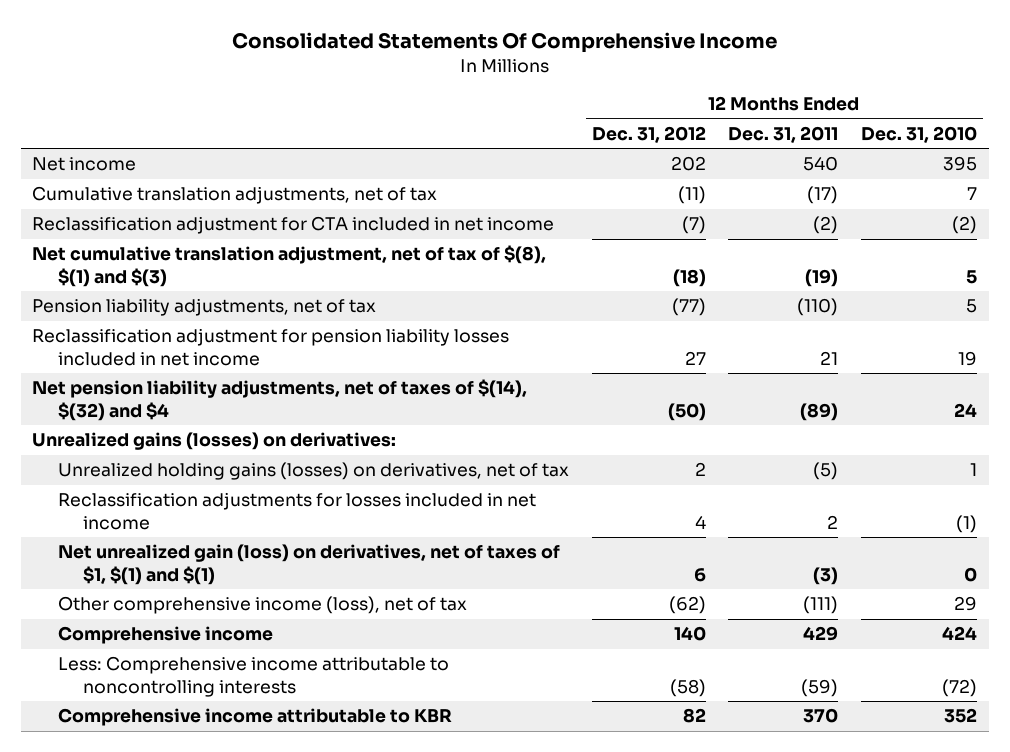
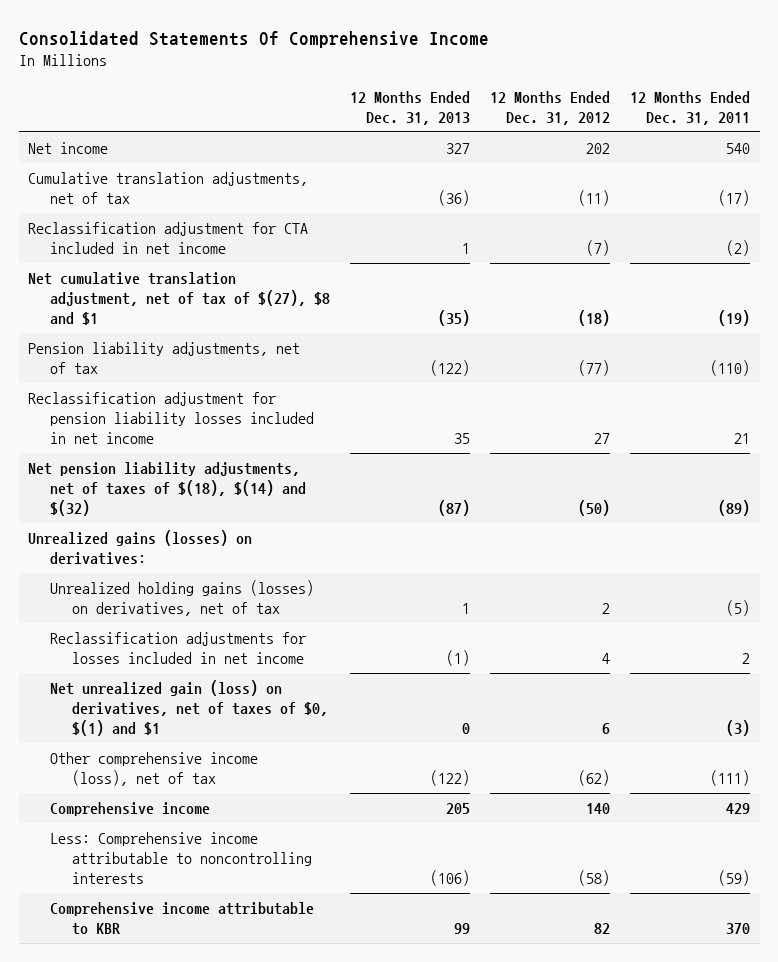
[861,125,978,143] Dec. 31, 2010 -> none
none -> [350,90,471,125] 12 Months Ended Dec. 31, 2013
[32,245,547,287] Net cumulative translation adjustment, net of tax of $(8), $(1) and $(3) -> [28,272,331,326] Net cumulative translation adjustment, net of tax of $(27), $8 and $1
[32,379,528,421] Net pension liability adjustments, net of taxes of $(14), $(32) and $4 -> [28,462,307,517] Net pension liability adjustments, net of taxes of $(18), $(14) and $(32)
[57,544,560,585] Net unrealized gain (loss) on derivatives, net of taxes of $1, $(1) and $(1) -> [50,680,329,737] Net unrealized gain (loss) on derivatives, net of taxes of $0, $(1) and $1

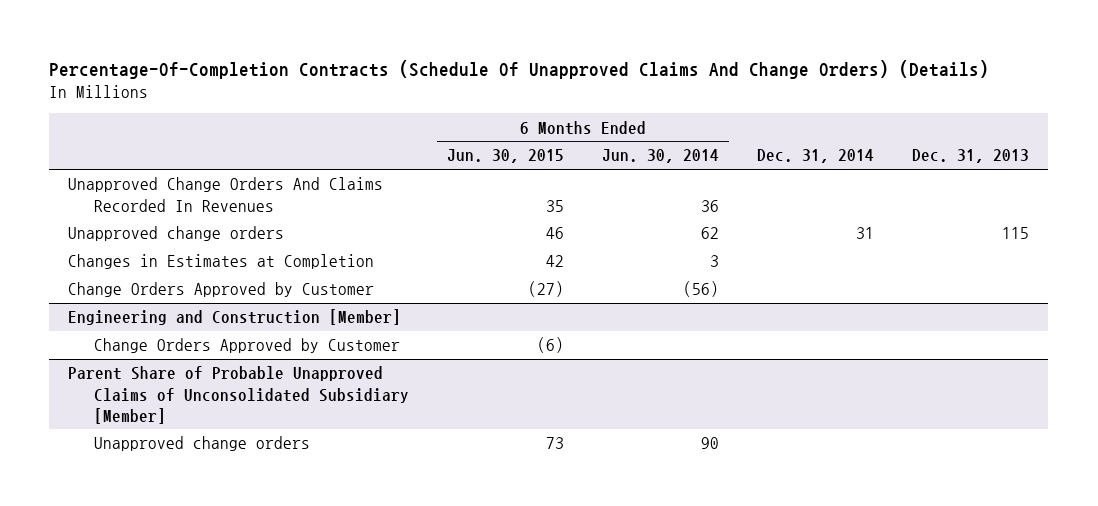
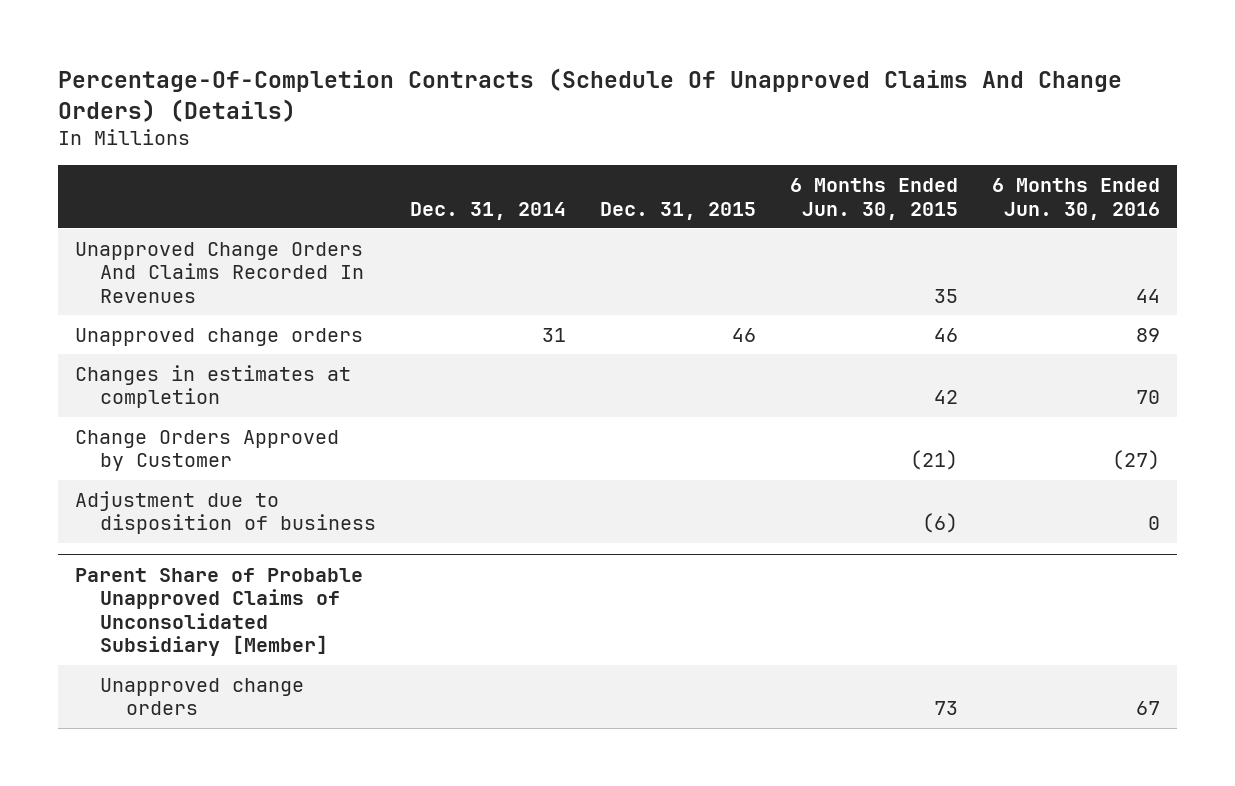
[602,149,720,164] Jun. 30, 2014 -> none
[912,149,1030,164] Dec. 31, 2013 -> none
none -> [600,201,757,220] Dec. 31, 2015
none -> [992,177,1161,220] 6 Months Ended Jun. 30, 2016
[68,309,402,326] Engineering and Construction [Member] -> none
[93,338,400,354] Change Orders Approved by Customer -> none
[68,254,375,270] Changes in Estimates at Completion -> [74,364,351,409] Changes in estimates at completion
[527,281,564,298] (27) -> [910,450,959,471] (21)
none -> [74,490,377,535] Adjustment due to disposition of business

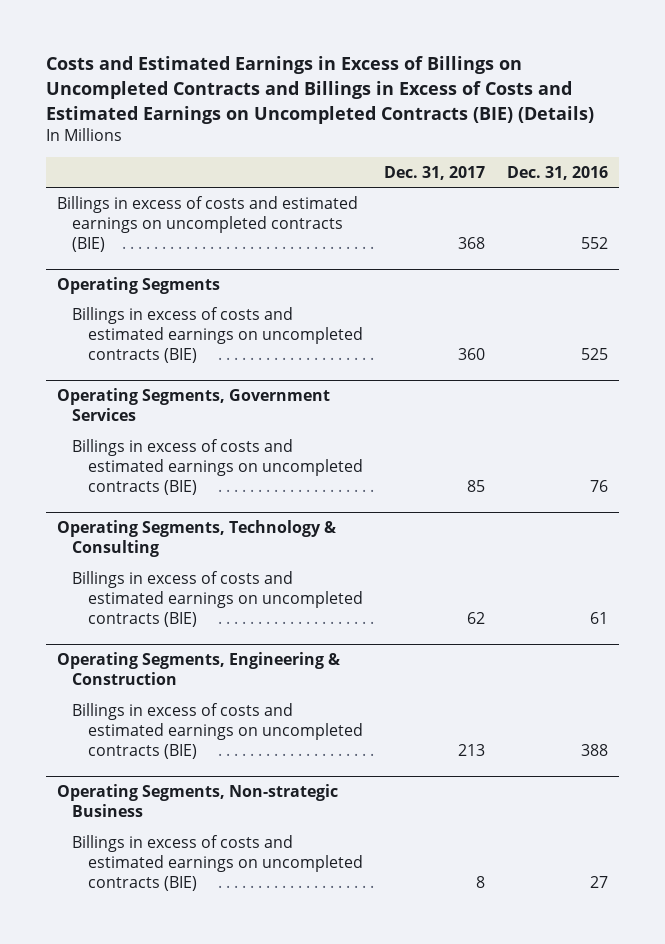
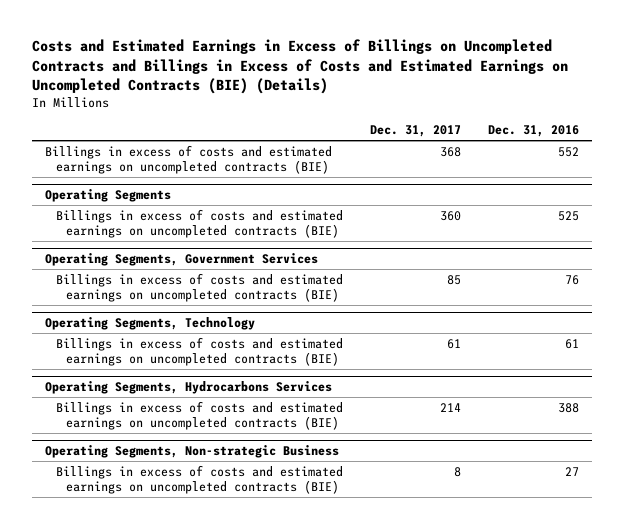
[56,651,340,685] Operating Segments, Engineering & Construction -> none
[56,519,336,557] Operating Segments, Technology & Consulting -> [45,317,256,331] Operating Segments, Technology
[467,612,486,625] 62 -> [446,338,461,349] 61
none -> [45,381,333,395] Operating Segments, Hydrocarbons Services
[458,744,486,757] 213 -> [439,402,461,412] 214

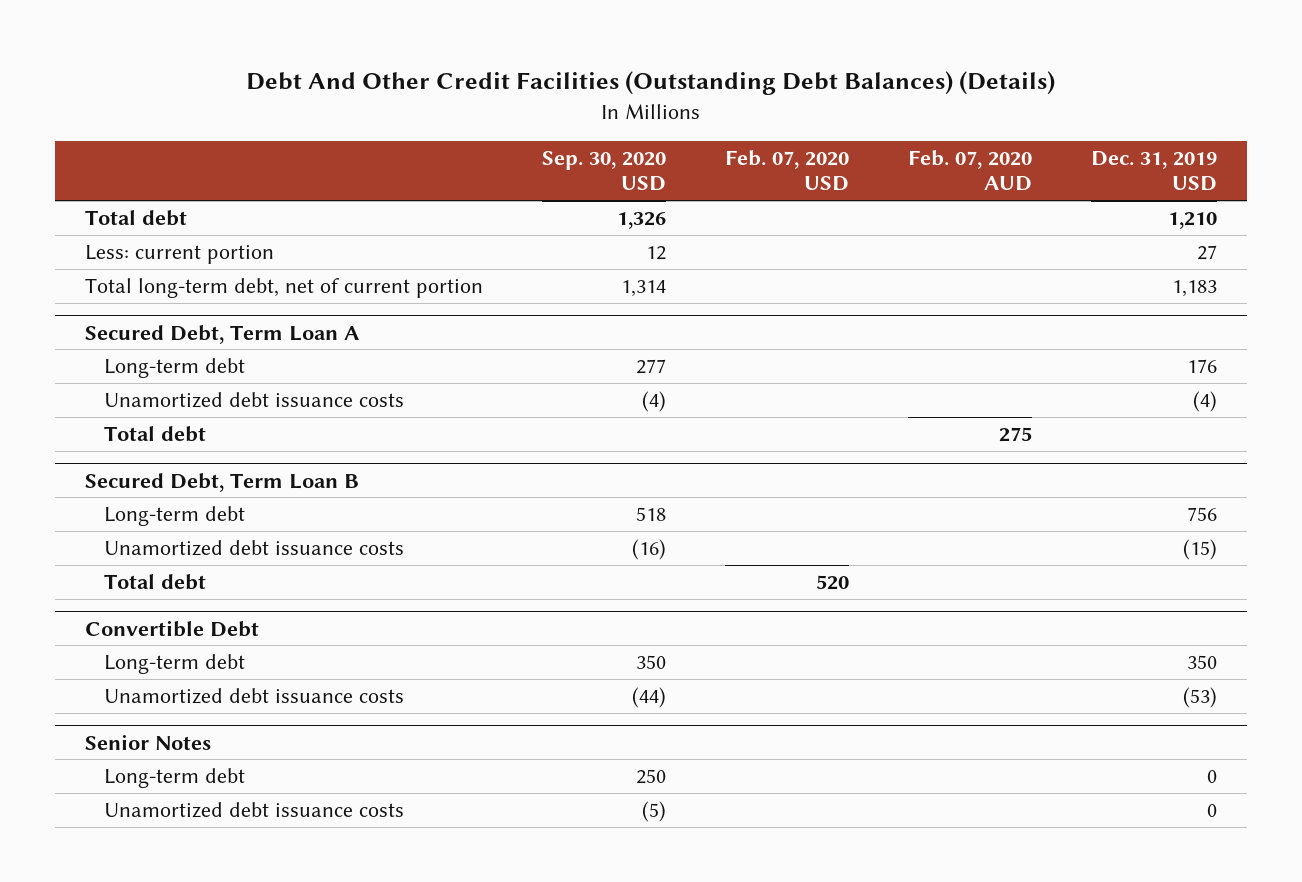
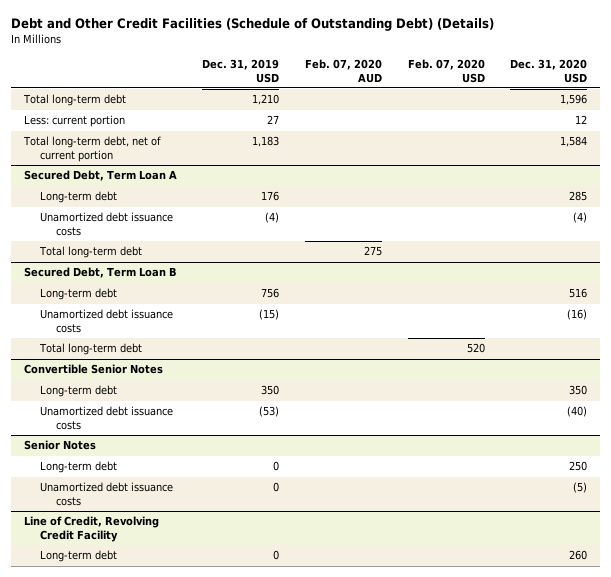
[246,71,1056,96] Debt And Other Credit Facilities (Outstanding Debt Balances) (Details) -> [10,18,494,32] Debt and Other Credit Facilities (Schedule of Outstanding Debt) (Details)
[542,150,667,192] Sep. 30, 2020 USD -> none
none -> [510,59,588,83] Dec. 31, 2020 USD
[85,209,188,226] Total debt -> [22,94,126,107] Total long-term debt
[104,425,207,442] Total debt -> [39,246,143,259] Total long-term debt
[104,573,207,590] Total debt -> [39,343,143,356] Total long-term debt
[85,619,260,637] Convertible Debt -> [23,364,163,375] Convertible Senior Notes
none -> [23,516,159,542] Line of Credit, Revolving Credit Facility
none -> [40,550,118,563] Long-term debt

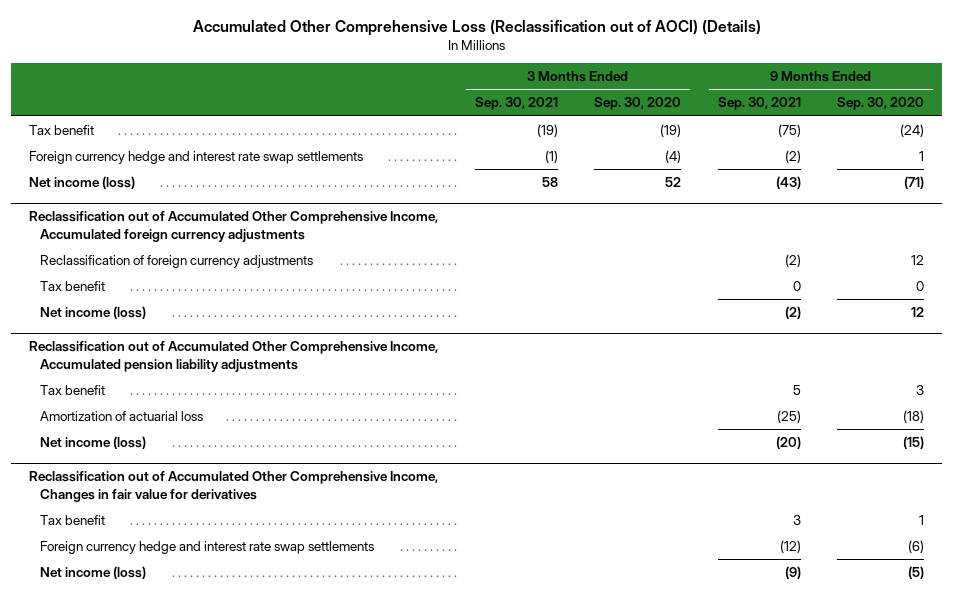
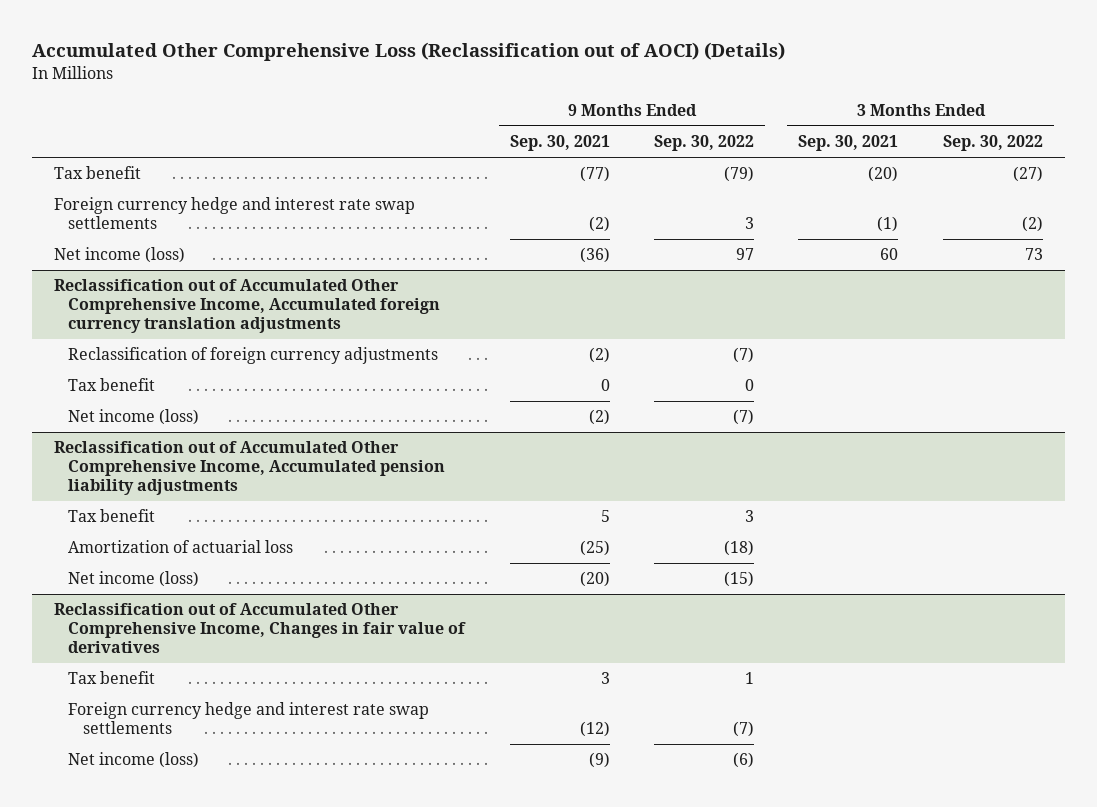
[594,97,682,111] Sep. 30, 2020 -> none
[837,97,925,111] Sep. 30, 2020 -> none
none -> [654,135,755,152] Sep. 30, 2022
none -> [942,135,1043,152] Sep. 30, 2022
[536,123,558,137] (19) -> [868,166,899,183] (20)
[777,123,801,137] (75) -> [579,166,610,183] (77)
[541,176,558,187] 58 -> [880,248,899,261] 60
[775,175,801,189] (43) -> [579,247,610,264] (36)
[29,211,439,242] Reclassification out of Accumulated Other Comprehensive Income, Accumulated foreign currency adjustments -> [54,279,441,333] Reclassification out of Accumulated Other Comprehensive Income, Accumulated foreign currency translation adjustments
[29,471,439,502] Reclassification out of Accumulated Other Comprehensive Income, Changes in fair value for derivatives -> [54,603,467,653] Reclassification out of Accumulated Other Comprehensive Income, Changes in fair value of derivatives

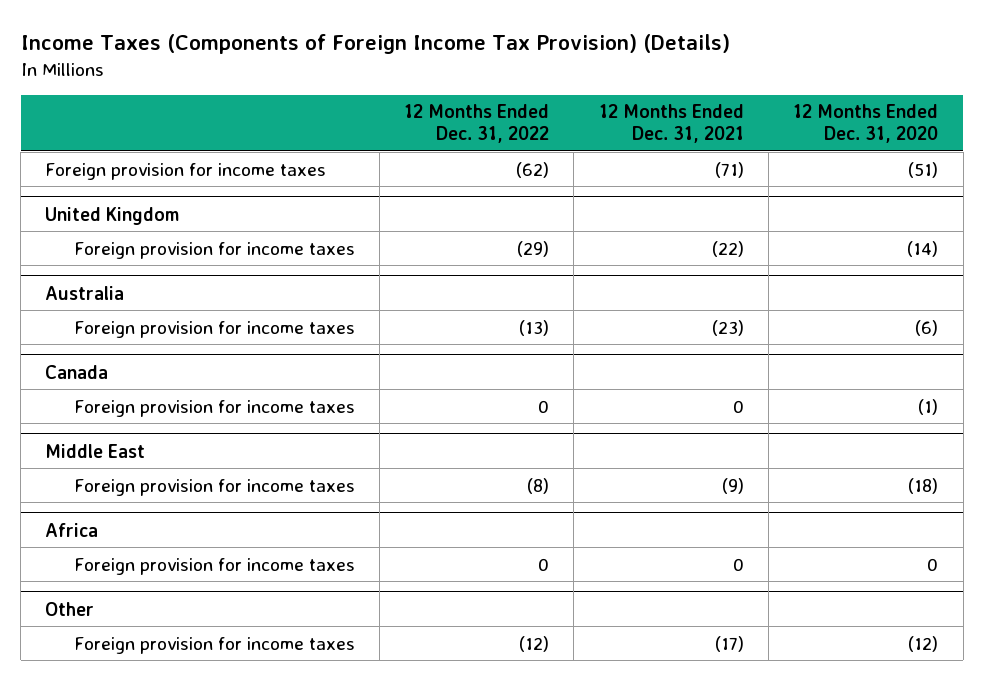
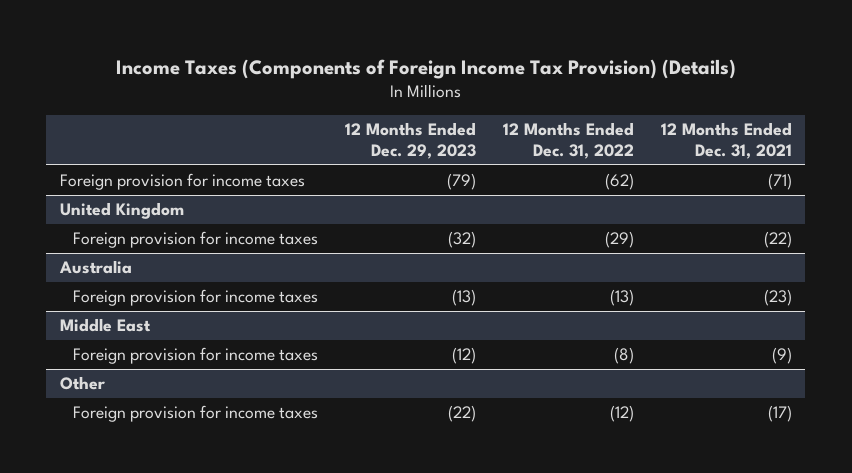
[793,104,939,144] 12 Months Ended Dec. 31, 2020 -> none
none -> [344,122,476,159] 12 Months Ended Dec. 29, 2023
[45,364,109,379] Canada -> none
[73,399,355,417] Foreign provision for income taxes -> none
[45,522,99,537] Africa -> none
[73,557,355,575] Foreign provision for income taxes -> none

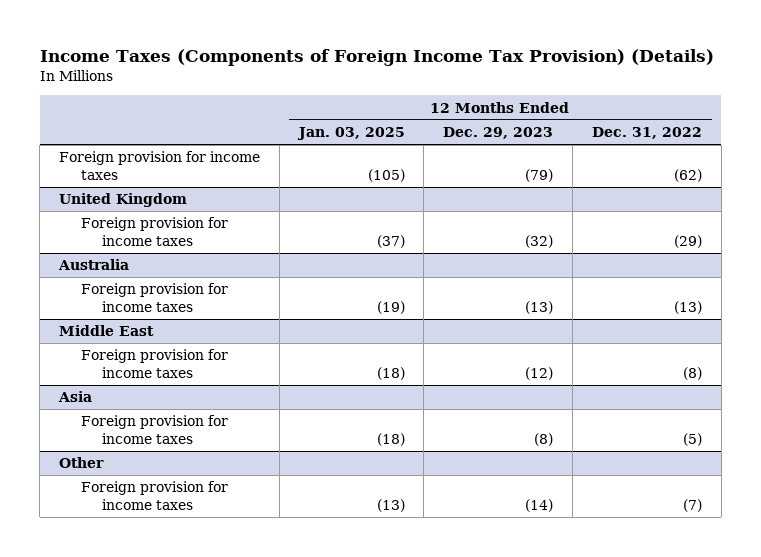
[660,122,792,159] 12 Months Ended Dec. 31, 2021 -> none
none -> [296,127,405,141] Jan. 03, 2025
none -> [58,391,93,403] Asia
none -> [80,415,228,444] Foreign provision for income taxes
[447,405,476,423] (22) -> [525,498,554,512] (14)
[609,405,634,423] (12) -> [682,498,702,512] (7)

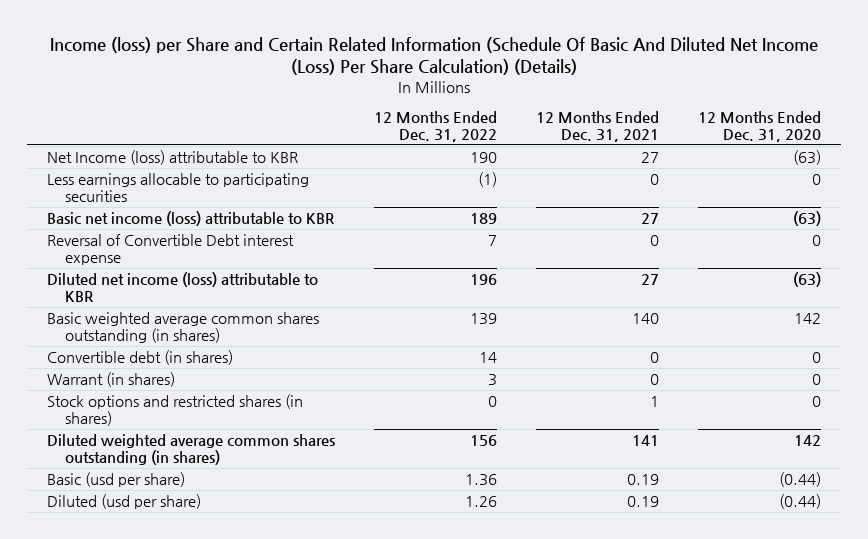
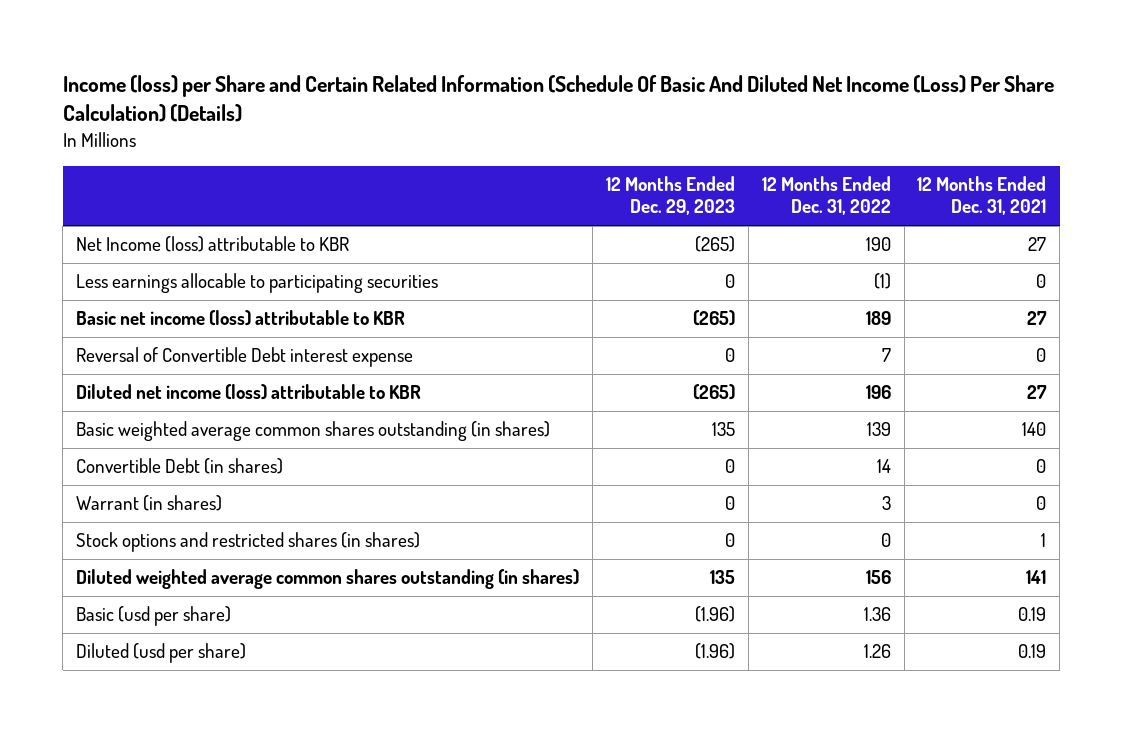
[698,111,822,143] 12 Months Ended Dec. 31, 2020 -> none
none -> [605,175,735,216] 12 Months Ended Dec. 29, 2023
[46,349,233,365] Convertible debt (in shares) -> [76,458,284,475] Convertible Debt (in shares)

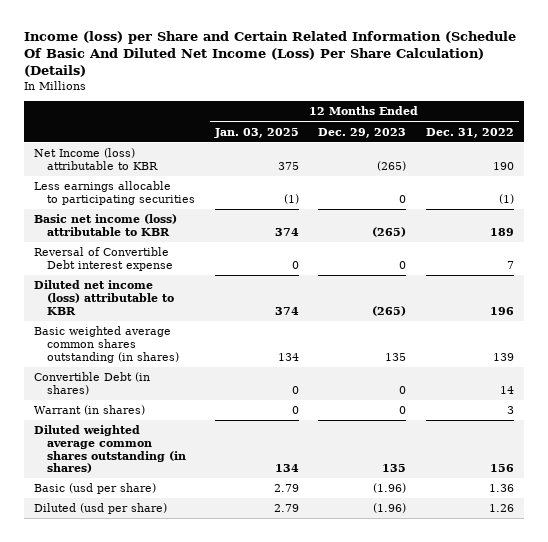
[917,175,1047,216] 12 Months Ended Dec. 31, 2021 -> none
none -> [213,127,299,138] Jan. 03, 2025
[76,532,421,553] Stock options and restricted shares (in shares) -> none

